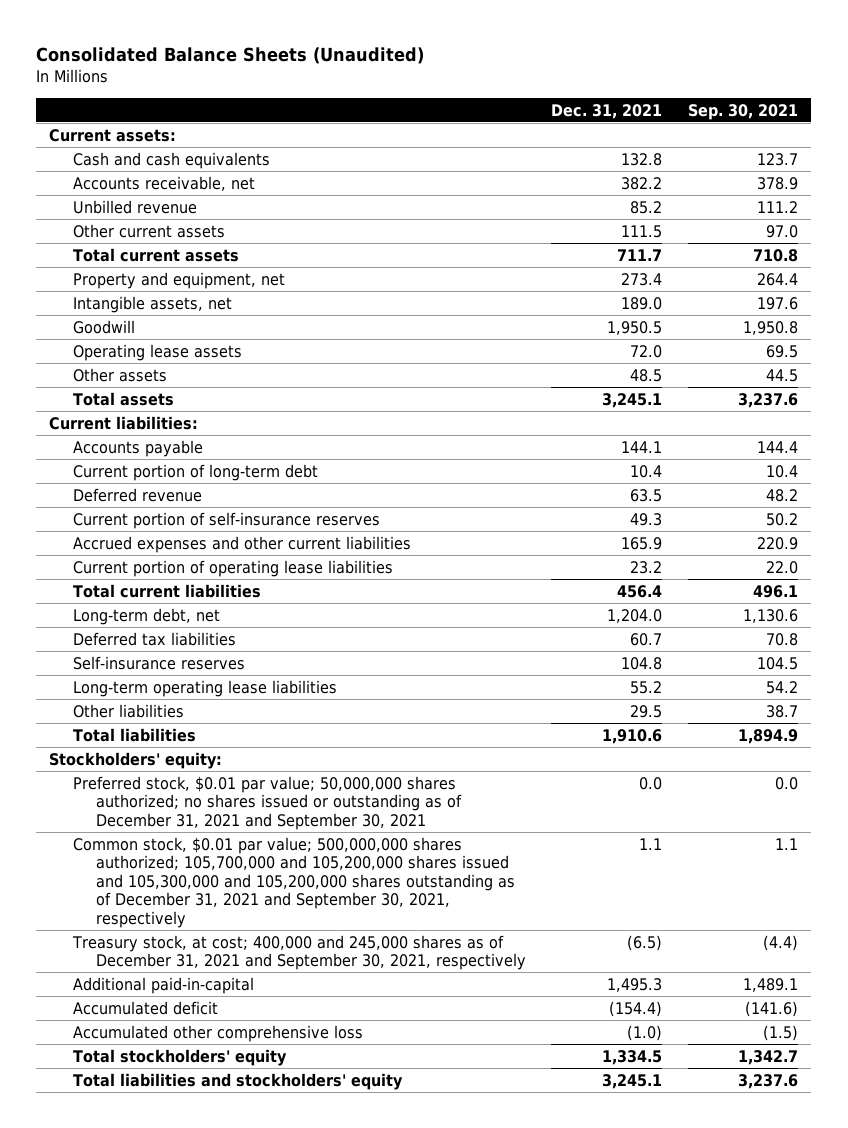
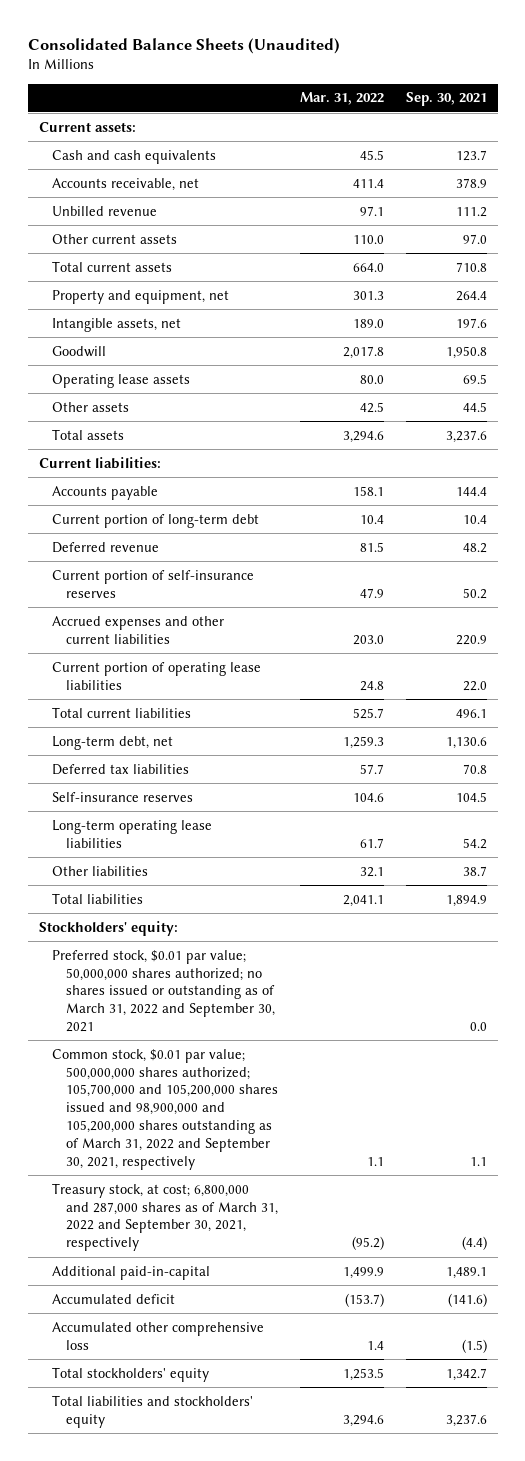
[551,103,663,119] Dec. 31, 2021 -> none
none -> [299,92,384,106] Mar. 31, 2022
[72,775,462,830] Preferred stock, $0.01 par value; 50,000,000 shares authorized; no shares issued or outstanding as of December 31, 2021 and September 30, 2021 -> [52,949,276,1033] Preferred stock, $0.01 par value; 50,000,000 shares authorized; no shares issued or outstanding as of March 31, 2022 and September 30, 2021
[72,836,515,928] Common stock, $0.01 par value; 500,000,000 shares authorized; 105,700,000 and 105,200,000 shares issued and 105,300,000 and 105,200,000 shares outstanding as of December 31, 2021 and September 30, 2021, respectively -> [52,1048,279,1170] Common stock, $0.01 par value; 500,000,000 shares authorized; 105,700,000 and 105,200,000 shares issued and 98,900,000 and 105,200,000 shares outstanding as of March 31, 2022 and September 30, 2021, respectively
[71,934,526,971] Treasury stock, at cost; 400,000 and 245,000 shares as of December 31, 2021 and September 30, 2021, respectively -> [52,1182,279,1252] Treasury stock, at cost; 6,800,000 and 287,000 shares as of March 31, 2022 and September 30, 2021, respectively

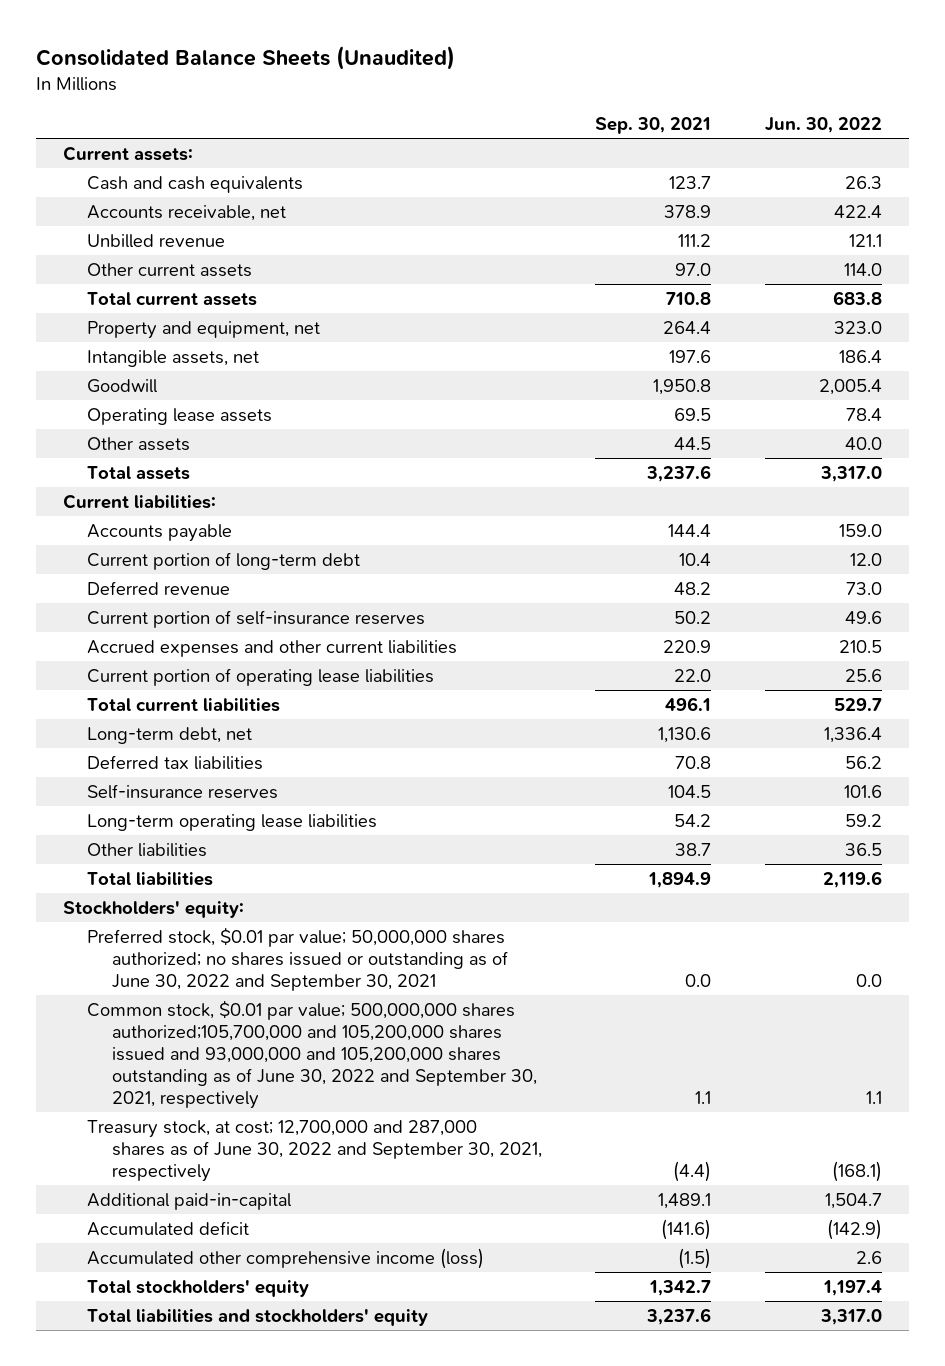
[299,92,384,106] Mar. 31, 2022 -> none
none -> [765,116,883,133] Jun. 30, 2022
[52,949,276,1033] Preferred stock, $0.01 par value; 50,000,000 shares authorized; no shares issued or outstanding as of March 31, 2022 and September 30, 2021 -> [87,926,508,991] Preferred stock, $0.01 par value; 50,000,000 shares authorized; no shares issued or outstanding as of June 30, 2022 and September 30, 2021
[52,1048,279,1170] Common stock, $0.01 par value; 500,000,000 shares authorized; 105,700,000 and 105,200,000 shares issued and 98,900,000 and 105,200,000 shares outstanding as of March 31, 2022 and September 30, 2021, respectively -> [87,999,537,1109] Common stock, $0.01 par value; 500,000,000 shares authorized;105,700,000 and 105,200,000 shares issued and 93,000,000 and 105,200,000 shares outstanding as of June 30, 2022 and September 30, 2021, respectively
[52,1182,279,1252] Treasury stock, at cost; 6,800,000 and 287,000 shares as of March 31, 2022 and September 30, 2021, respectively -> [87,1119,542,1182] Treasury stock, at cost; 12,700,000 and 287,000 shares as of June 30, 2022 and September 30, 2021, respectively
[52,1321,265,1350] Accumulated other comprehensive loss -> [87,1247,485,1269] Accumulated other comprehensive income (loss)

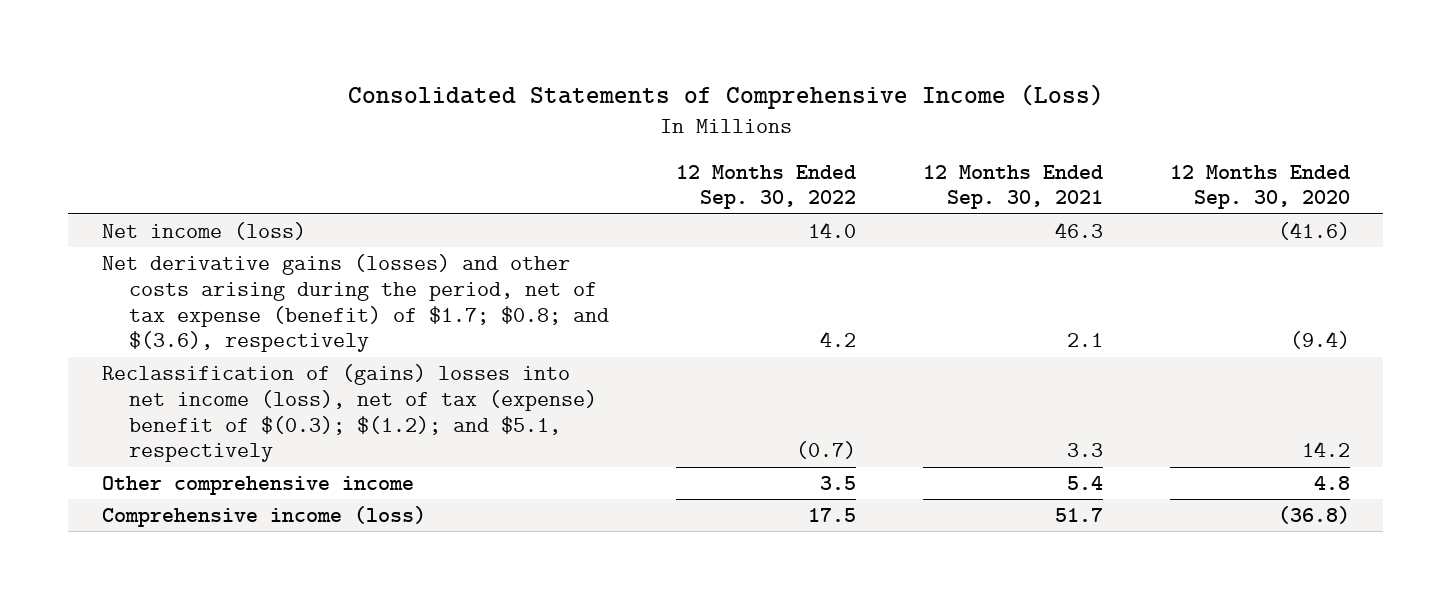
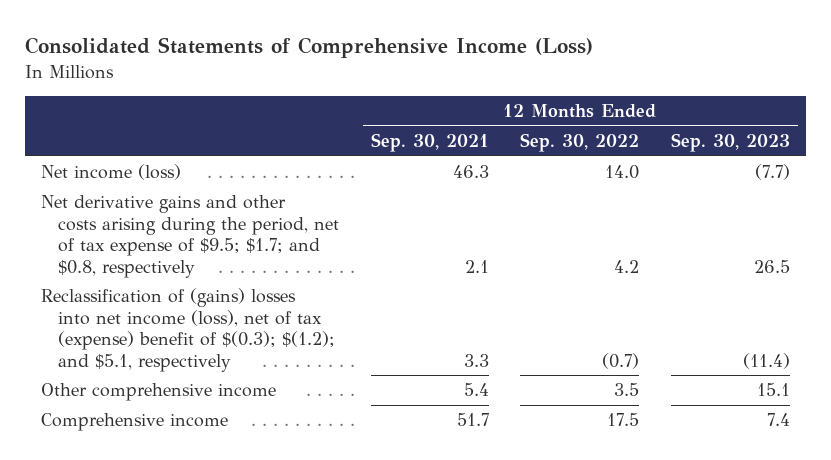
[1169,164,1350,210] 12 Months Ended Sep. 30, 2020 -> none
none -> [670,132,790,152] Sep. 30, 2023
[101,253,610,353] Net derivative gains (losses) and other costs arising during the period, net of tax expense (benefit) of $1.7; $0.8; and $(3.6), respectively -> [40,195,340,278] Net derivative gains and other costs arising during the period, net of tax expense of $9.5; $1.7; and $0.8, respectively
[101,505,426,527] Comprehensive income (loss) -> [40,413,228,432] Comprehensive income

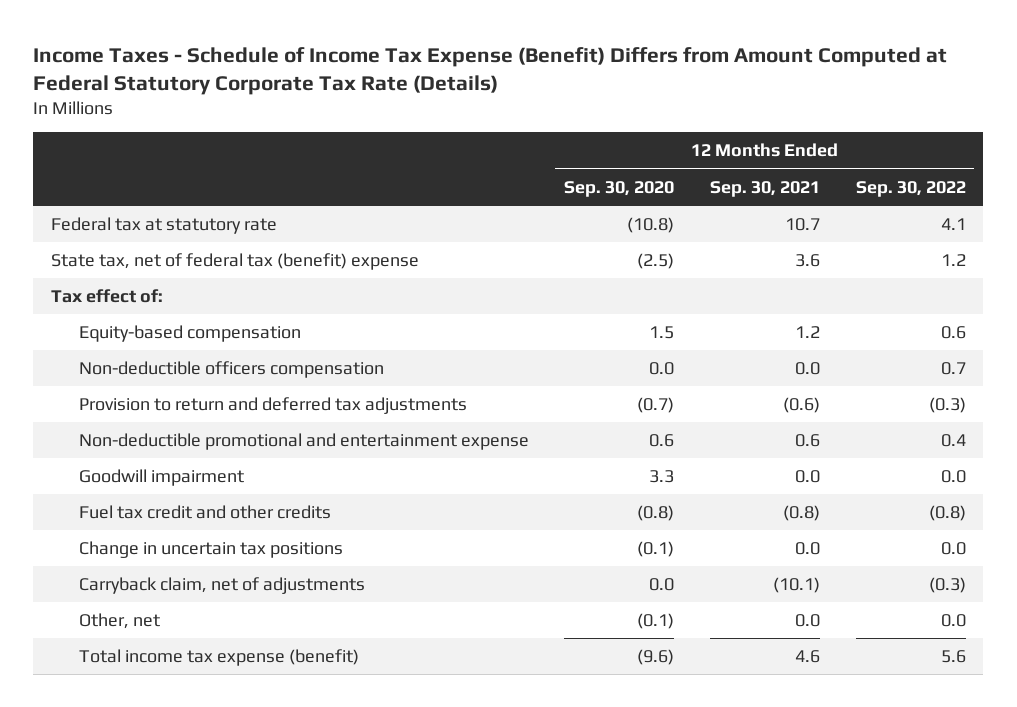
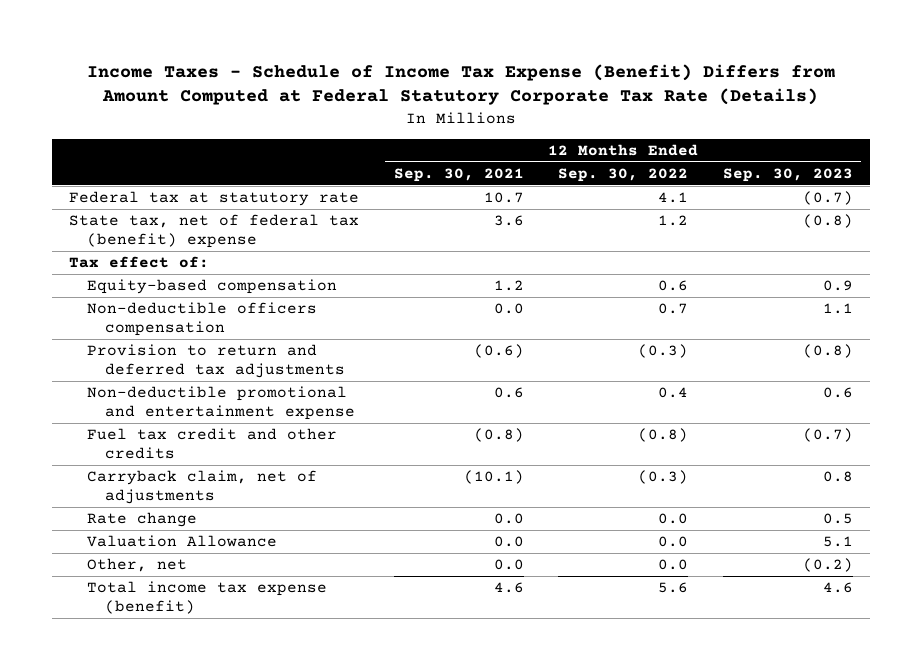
[564,180,675,197] Sep. 30, 2020 -> none
none -> [722,167,853,182] Sep. 30, 2023
[78,469,244,487] Goodwill impairment -> none
[78,541,343,559] Change in uncertain tax positions -> none
none -> [86,512,197,528] Rate change
none -> [86,535,277,548] Valuation Allowance

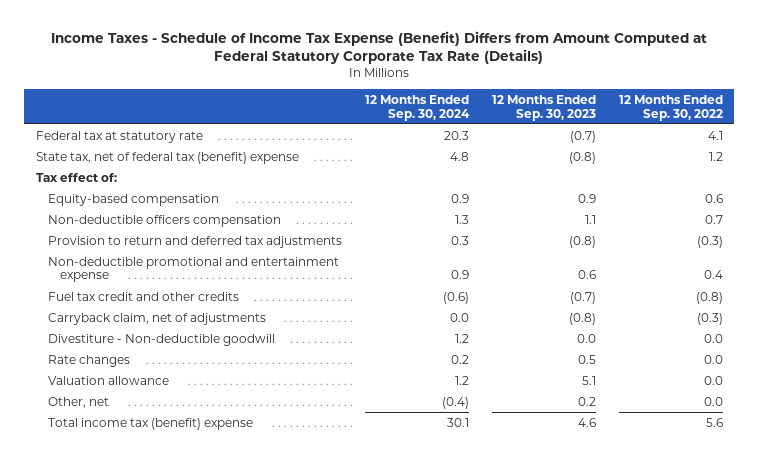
[393,167,524,182] Sep. 30, 2021 -> none
none -> [364,94,470,121] 12 Months Ended Sep. 30, 2024
[822,471,853,483] 0.8 -> [568,312,596,325] (0.8)
none -> [47,333,275,346] Divestiture - Non-deductible goodwill
[86,512,197,528] Rate change -> [47,354,130,367] Rate changes
[86,535,277,548] Valuation Allowance -> [47,375,169,385] Valuation allowance
[802,558,853,573] (0.2) -> [577,396,596,406] 0.2
[86,581,327,614] Total income tax expense (benefit) -> [47,417,253,430] Total income tax (benefit) expense

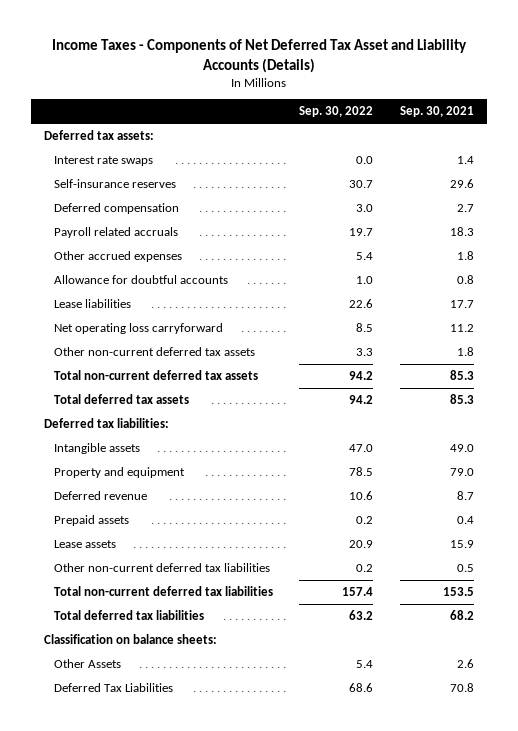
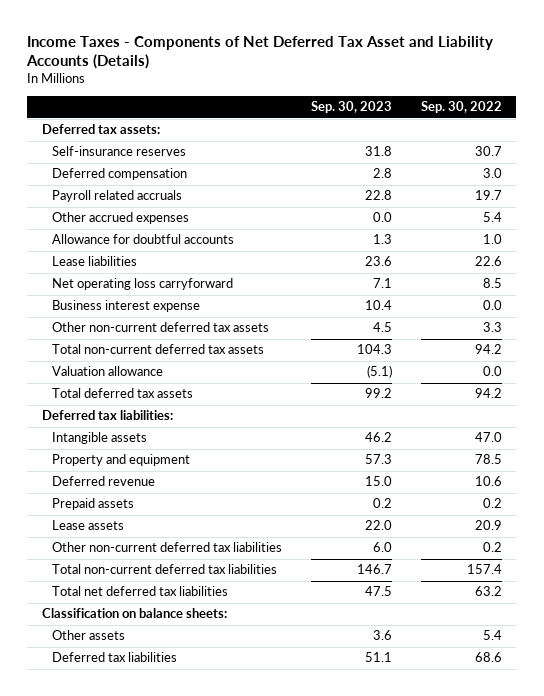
[399,106,474,118] Sep. 30, 2021 -> none
none -> [311,101,393,114] Sep. 30, 2023
[54,156,154,167] Interest rate swaps -> none
none -> [52,300,201,313] Business interest expense
none -> [52,366,164,377] Valuation allowance
[54,610,205,621] Total deferred tax liabilities -> [52,586,229,597] Total net deferred tax liabilities
[54,659,122,669] Other Assets -> [52,630,126,641] Other assets
[54,683,174,693] Deferred Tax Liabilities -> [52,652,178,663] Deferred tax liabilities

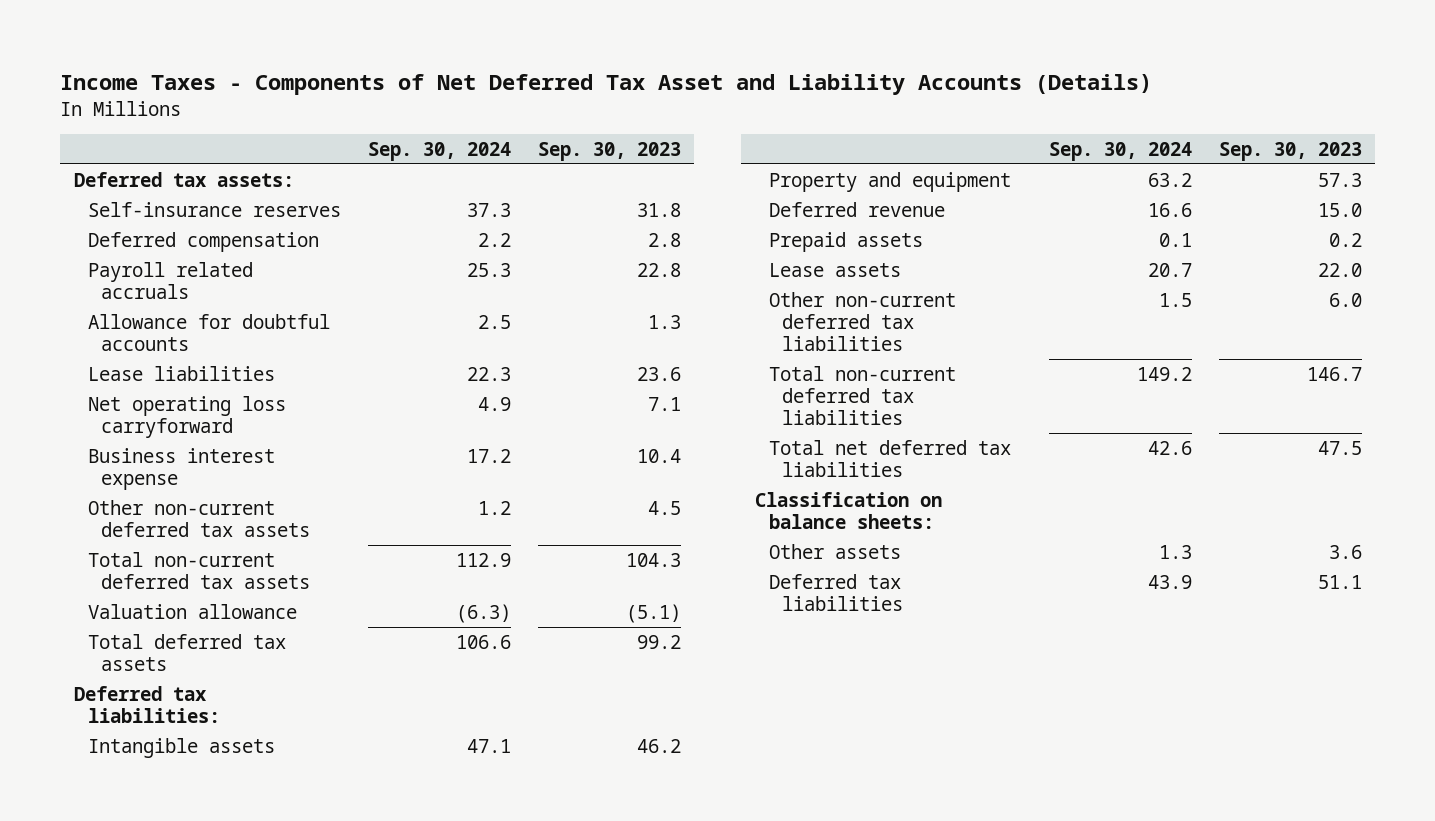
[421,101,503,114] Sep. 30, 2022 -> none
none -> [367,142,511,162] Sep. 30, 2024
[52,212,190,225] Other accrued expenses -> none

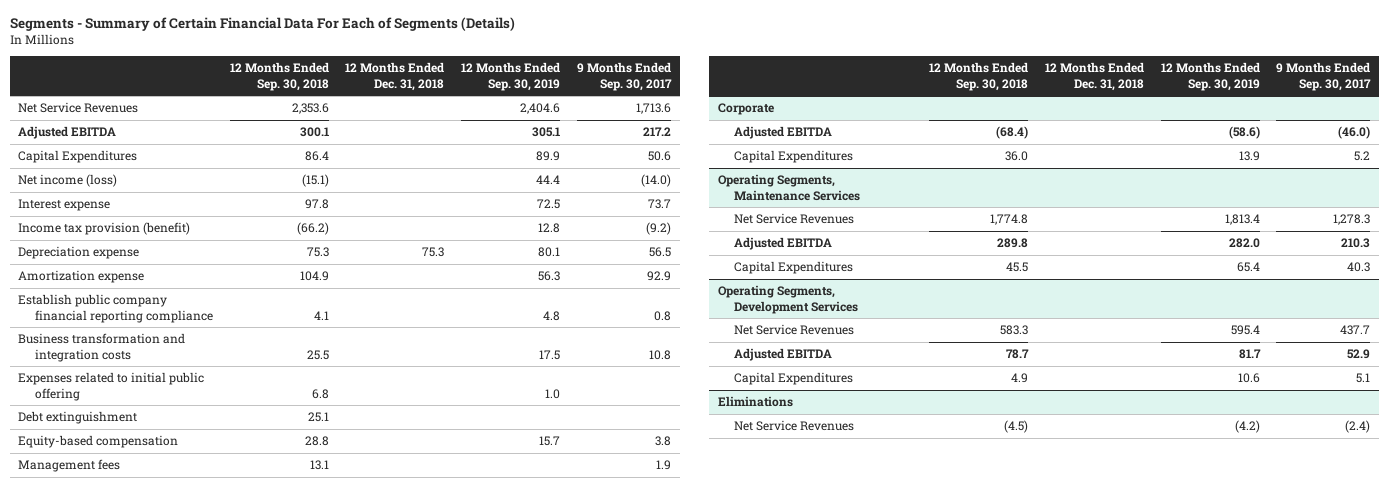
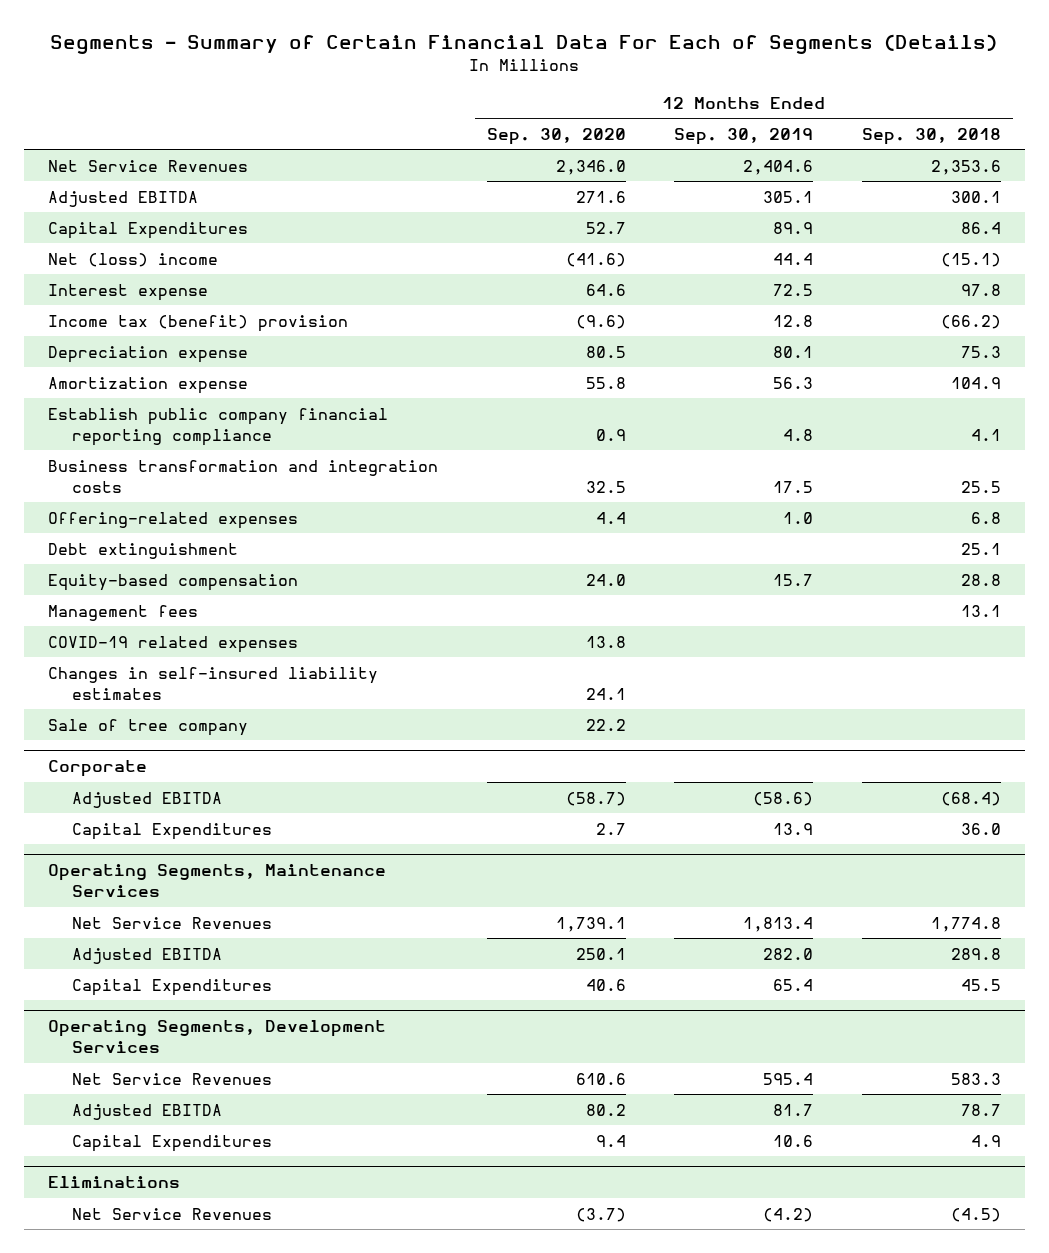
[345,62,445,91] 12 Months Ended Dec. 31, 2018 -> none
[577,62,673,91] 9 Months Ended Sep. 30, 2017 -> none
none -> [486,128,626,146] Sep. 30, 2020
[18,174,118,188] Net income (loss) -> [48,252,219,267] Net (loss) income
[18,222,191,236] Income tax provision (benefit) -> [48,314,349,332] Income tax (benefit) provision
[18,372,205,401] Expenses related to initial public offering -> [48,511,299,529] Offering-related expenses
none -> [48,635,299,653] COVID-19 related expenses
none -> [48,666,379,700] Changes in self-insured liability estimates
none -> [48,718,249,736] Sale of tree company

